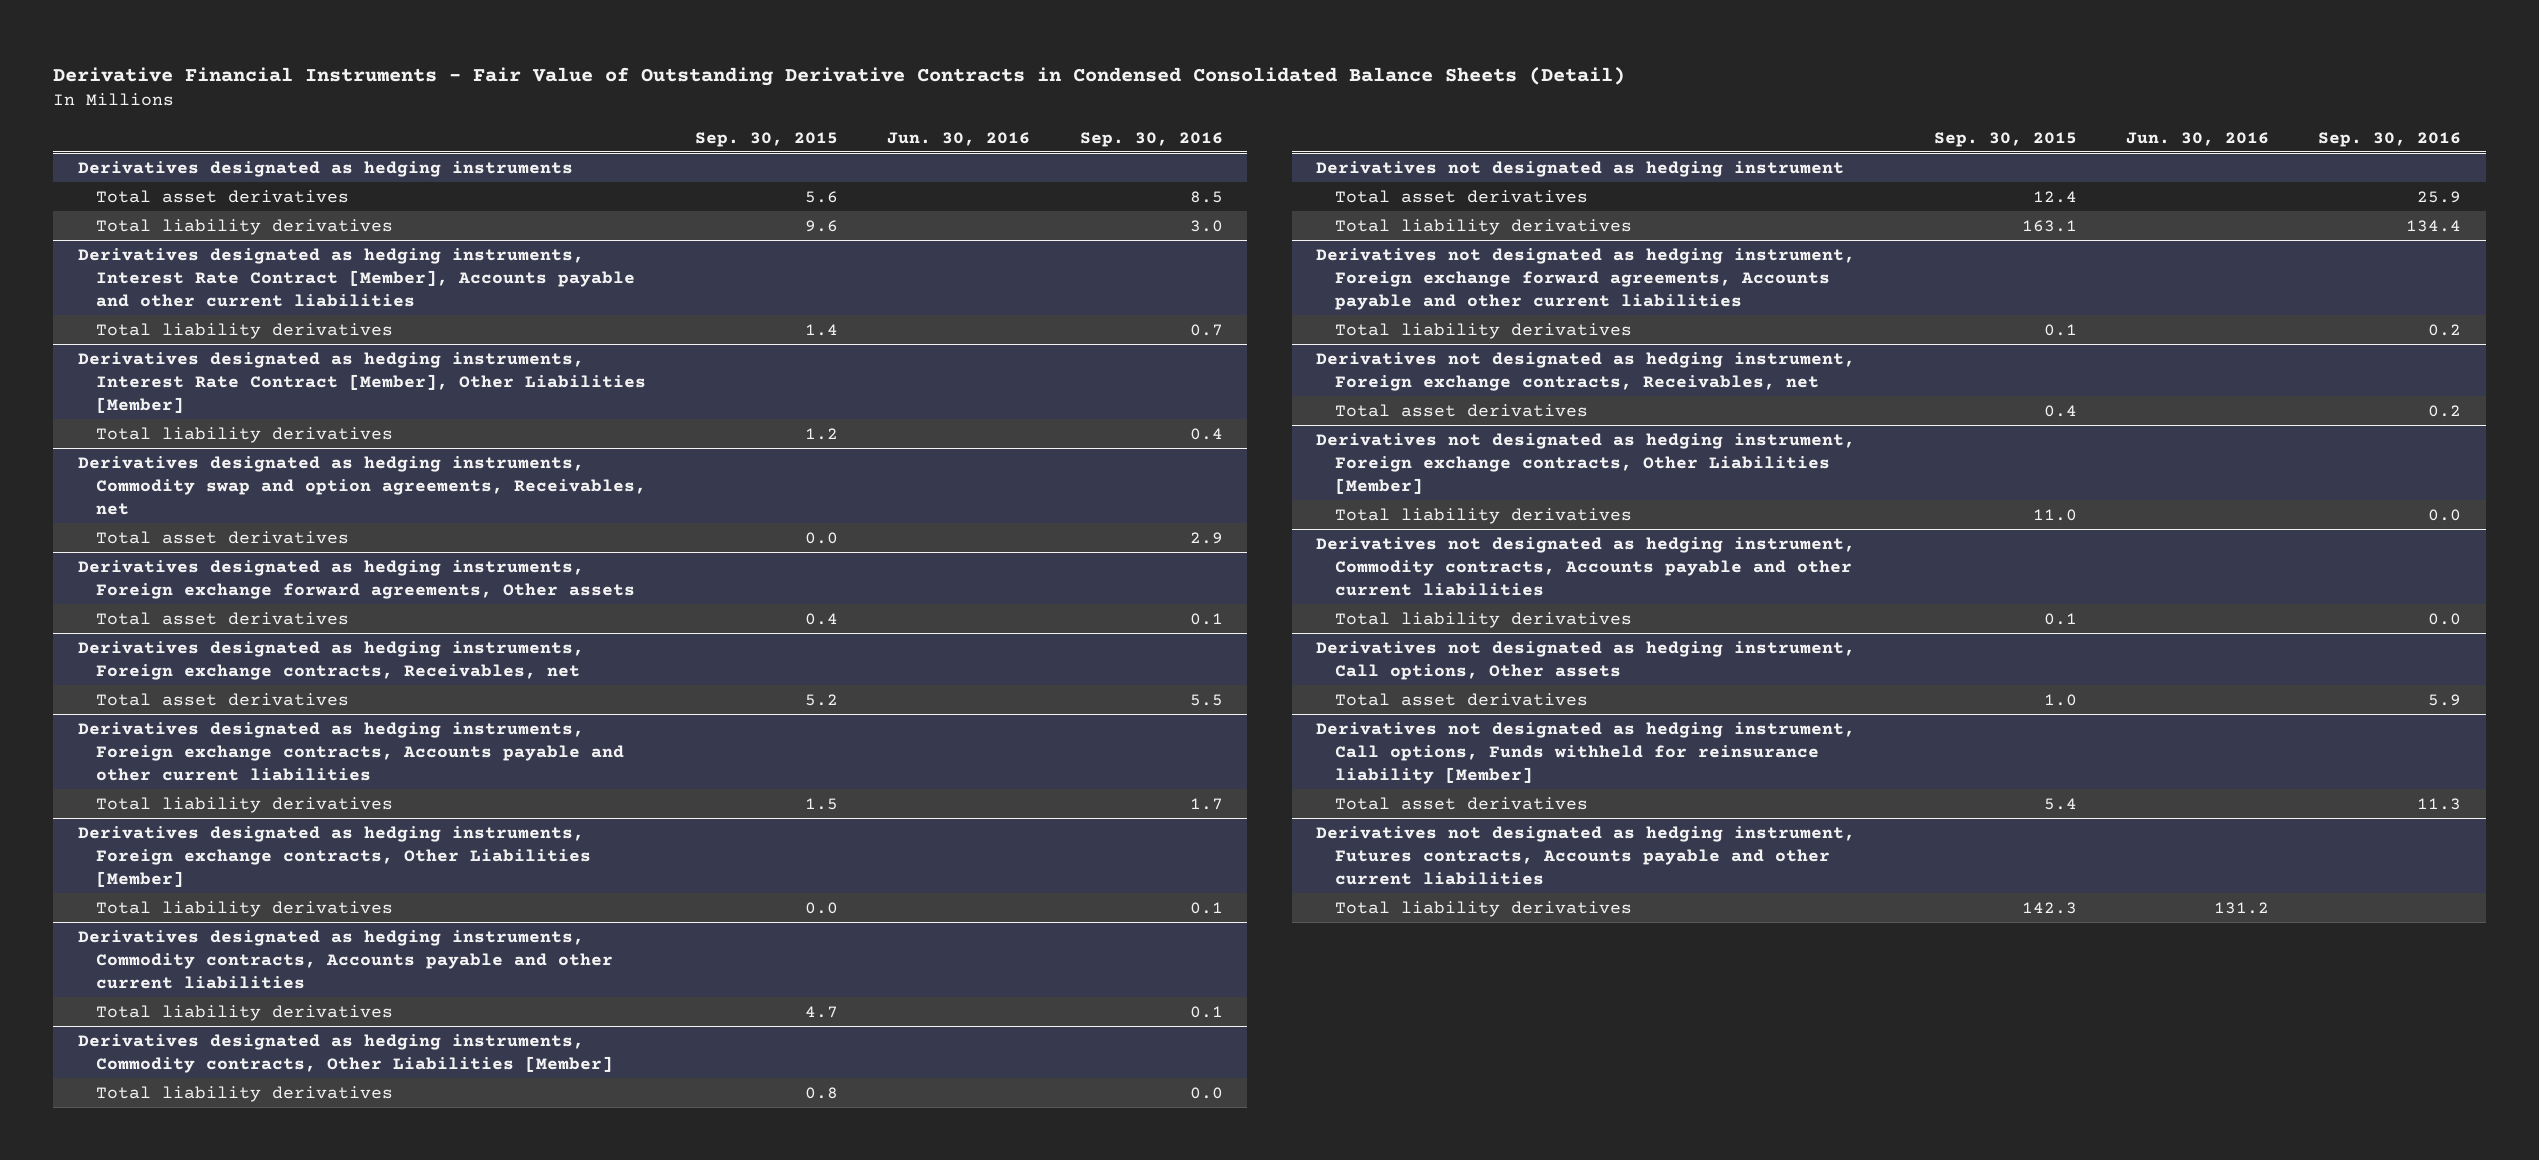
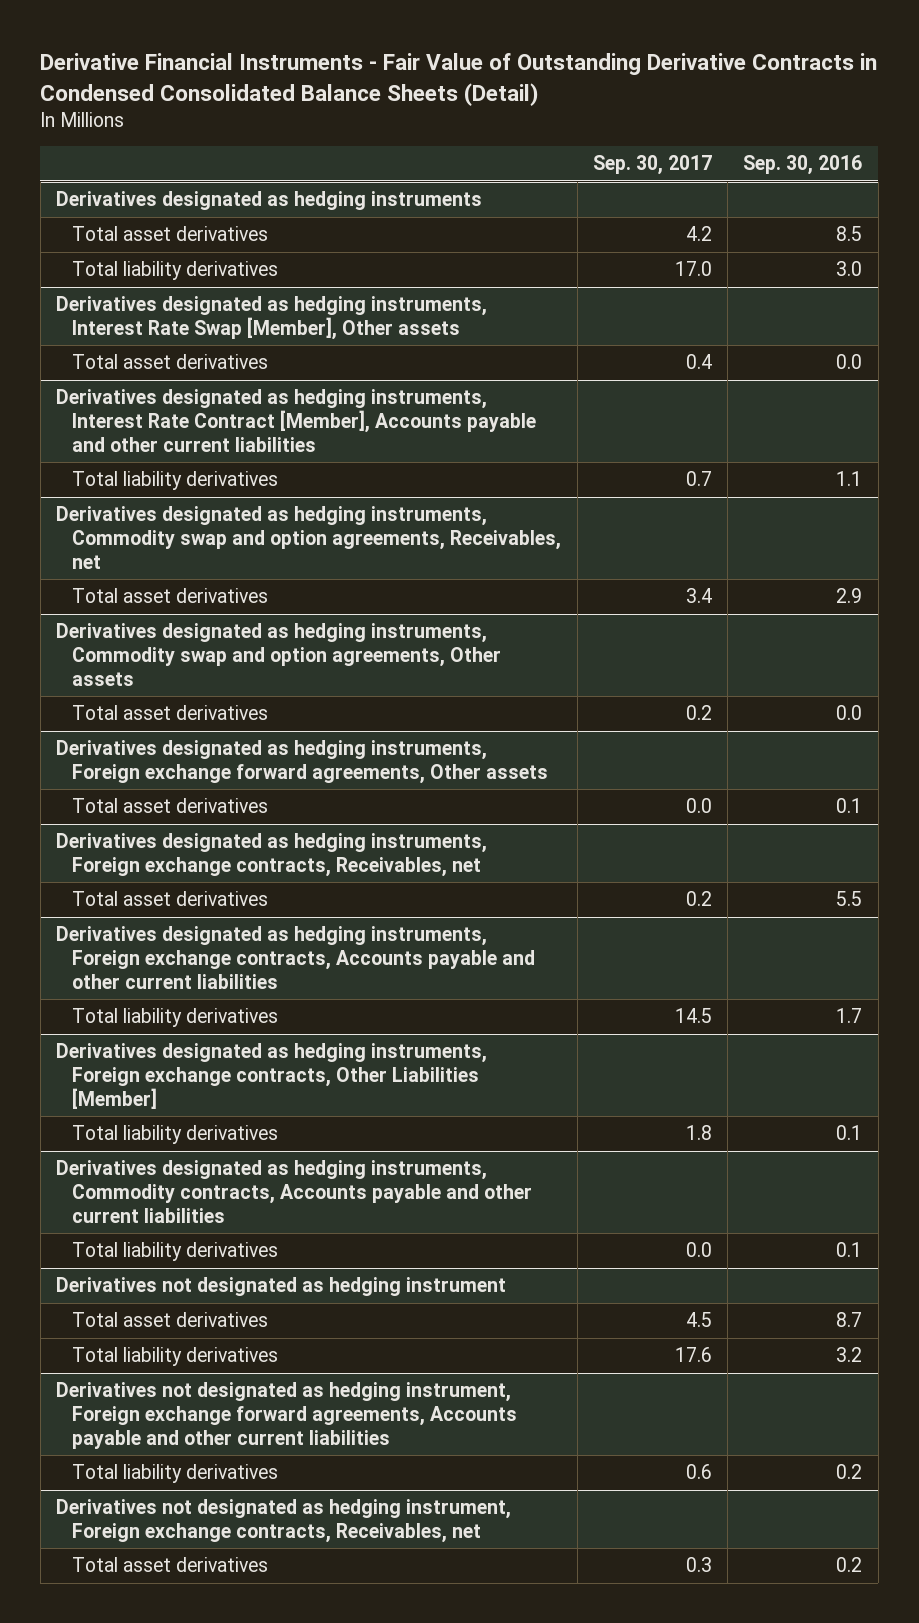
[695,131,839,147] Sep. 30, 2015 -> none
[887,131,1031,146] Jun. 30, 2016 -> none
none -> [592,155,712,176] Sep. 30, 2017
none -> [56,296,488,341] Derivatives designated as hedging instruments, Interest Rate Swap [Member], Other assets
none -> [72,354,269,370] Total asset derivatives
[77,351,647,413] Derivatives designated as hedging instruments, Interest Rate Contract [Member], Other Liabilities [Member] -> none
[96,426,394,443] Total liability derivatives -> none
[1189,323,1223,336] 0.7 -> [836,471,863,487] 1.1
none -> [56,623,502,686] Derivatives designated as hedging instruments, Commodity swap and option agreements, Other assets
none -> [72,705,269,721] Total asset derivatives
[77,1033,614,1073] Derivatives designated as hedging instruments, Commodity contracts, Other Liabilities [Member] -> none
[96,1085,394,1102] Total liability derivatives -> none
[2417,190,2462,203] 25.9 -> [836,1312,863,1328] 8.7
[2406,219,2462,232] 134.4 -> [836,1347,863,1363] 3.2
[1316,432,1856,494] Derivatives not designated as hedging instrument, Foreign exchange contracts, Other Liabilities [Member] -> none
[1334,507,1632,524] Total liability derivatives -> none
[1316,536,1856,596] Derivatives not designated as hedging instrument, Commodity contracts, Accounts payable and other current liabilities -> none
[1334,611,1632,628] Total liability derivatives -> none
[1316,640,1856,680] Derivatives not designated as hedging instrument, Call options, Other assets -> none
[1334,692,1588,706] Total asset derivatives -> none
[1316,721,1856,784] Derivatives not designated as hedging instrument, Call options, Funds withheld for reinsurance liability [Member] -> none
[1334,796,1588,810] Total asset derivatives -> none
[1316,825,1856,885] Derivatives not designated as hedging instrument, Futures contracts, Accounts payable and other current liabilities -> none
[1334,900,1632,917] Total liability derivatives -> none

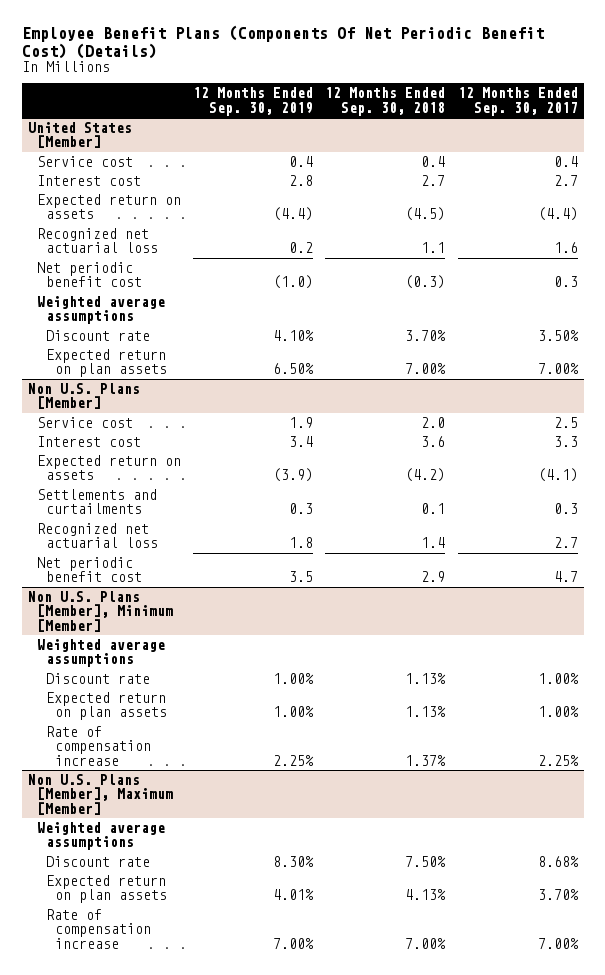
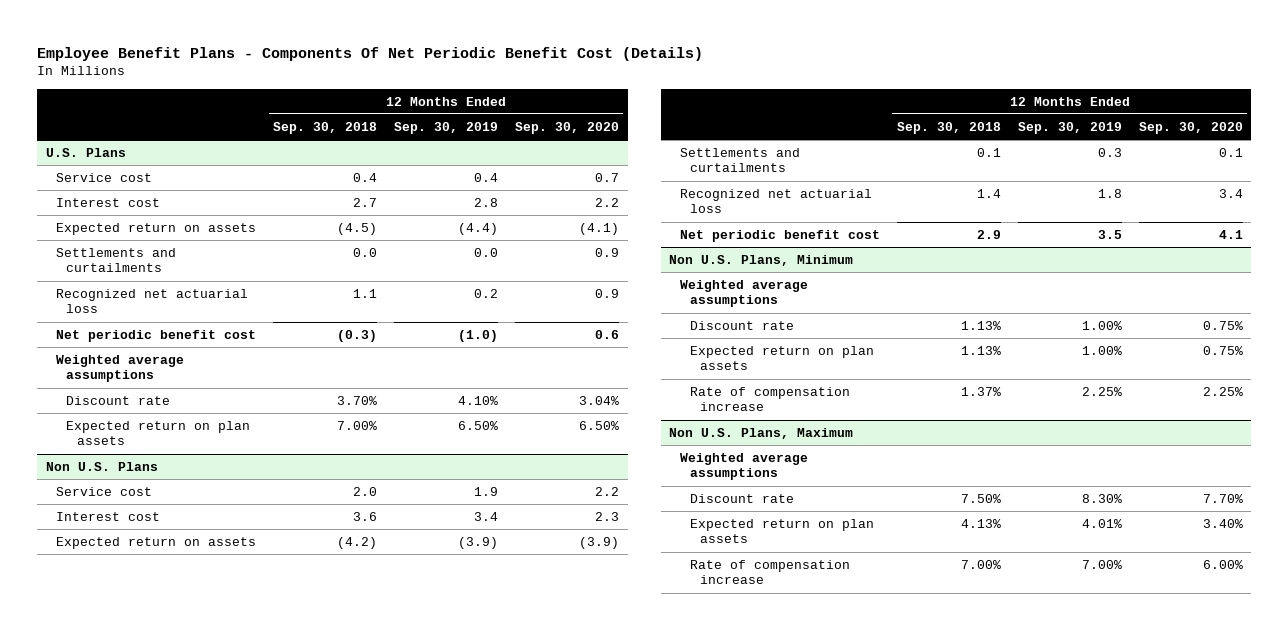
[21,25,544,59] Employee Benefit Plans (Components Of Net Periodic Benefit Cost) (Details) -> [37,46,704,61] Employee Benefit Plans - Components Of Net Periodic Benefit Cost (Details)
[457,87,578,116] 12 Months Ended Sep. 30, 2017 -> none
none -> [515,121,620,134] Sep. 30, 2020
[27,121,132,149] United States [Member] -> [45,148,126,158] U.S. Plans
none -> [56,248,177,273] Settlements and curtailments
[27,382,140,410] Non U.S. Plans [Member] -> [45,462,158,472] Non U.S. Plans
[27,590,173,632] Non U.S. Plans [Member], Minimum [Member] -> [669,255,854,267] Non U.S. Plans, Minimum
[27,773,173,815] Non U.S. Plans [Member], Maximum [Member] -> [669,428,854,440] Non U.S. Plans, Maximum

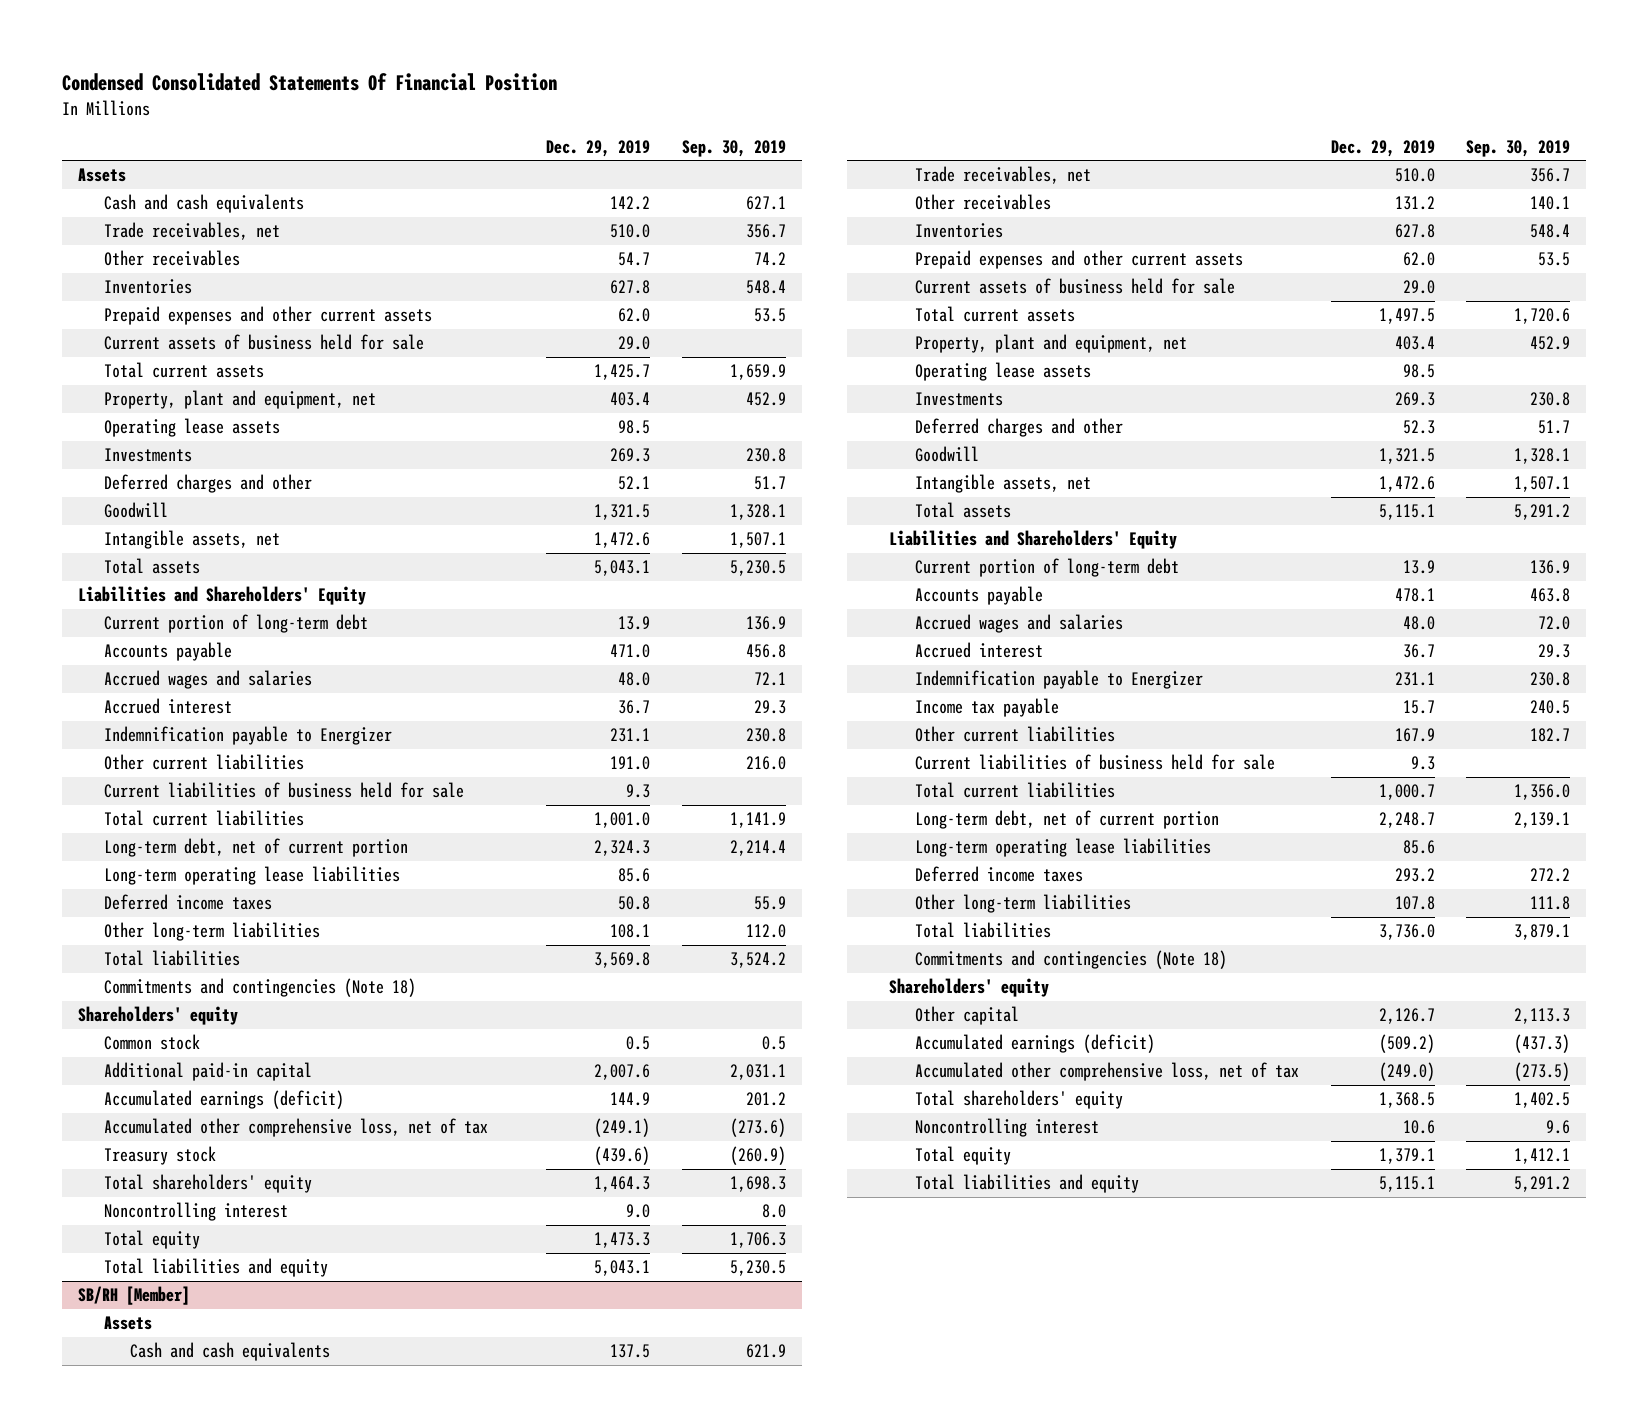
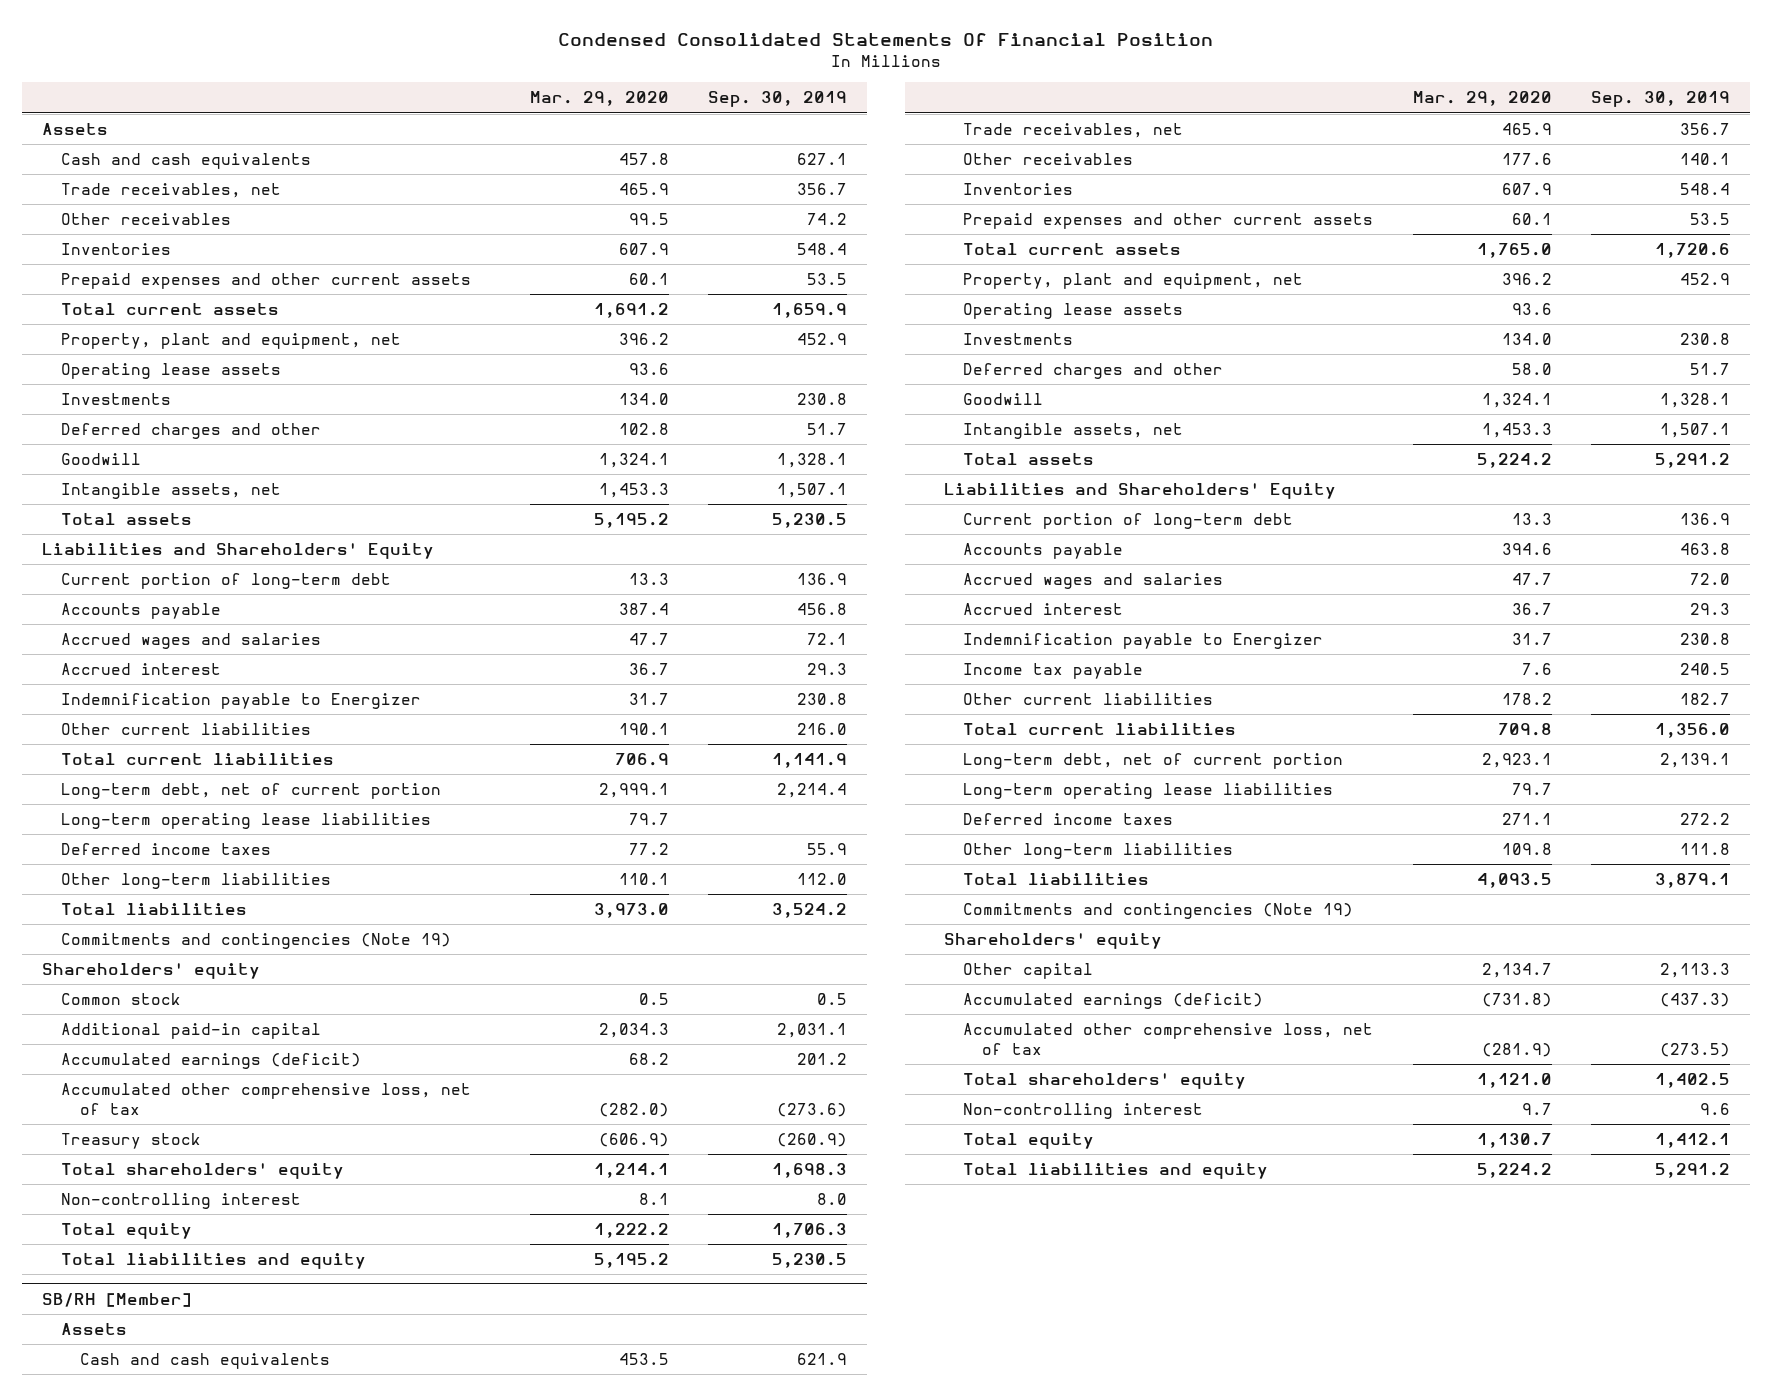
[546,139,651,157] Dec. 29, 2019 -> none
none -> [529,91,669,107] Mar. 29, 2020
[104,334,425,351] Current assets of business held for sale -> none
[104,782,465,799] Current liabilities of business held for sale -> none
[104,978,417,998] Commitments and contingencies (Note 18) -> [61,932,452,949] Commitments and contingencies (Note 19)
[104,1202,289,1222] Noncontrolling interest -> [61,1192,302,1209] Non-controlling interest
[914,278,1235,295] Current assets of business held for sale -> none
[914,754,1275,771] Current liabilities of business held for sale -> none
[914,950,1227,970] Commitments and contingencies (Note 18) -> [963,902,1354,919] Commitments and contingencies (Note 19)
[914,1118,1099,1138] Noncontrolling interest -> [963,1102,1204,1119] Non-controlling interest

